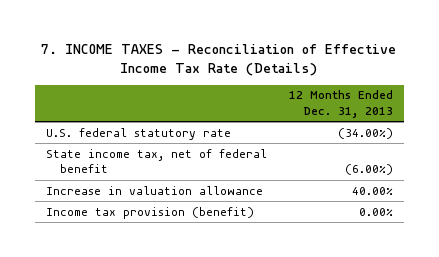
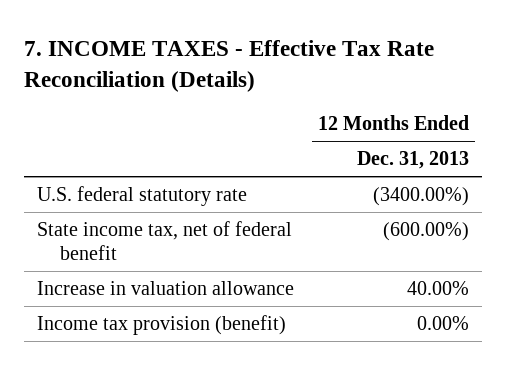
[41,43,397,76] 7. INCOME TAXES - Reconciliation of Effective Income Tax Rate (Details) -> [24,39,435,92] 7. INCOME TAXES - Effective Tax Rate Reconciliation (Details)
[337,127,393,139] (34.00%) -> [373,186,470,206] (3400.00%)
[344,164,393,176] (6.00%) -> [383,221,470,241] (600.00%)

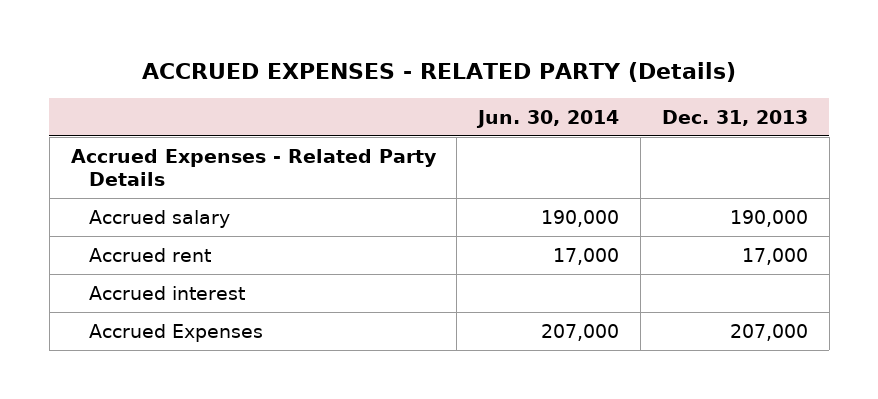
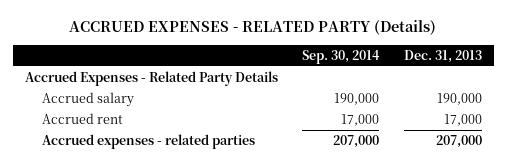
[476,109,620,128] Jun. 30, 2014 -> none
none -> [302,49,381,64] Sep. 30, 2014
[88,285,245,300] Accrued interest -> none
[88,323,263,342] Accrued Expenses -> [42,133,256,149] Accrued expenses - related parties

